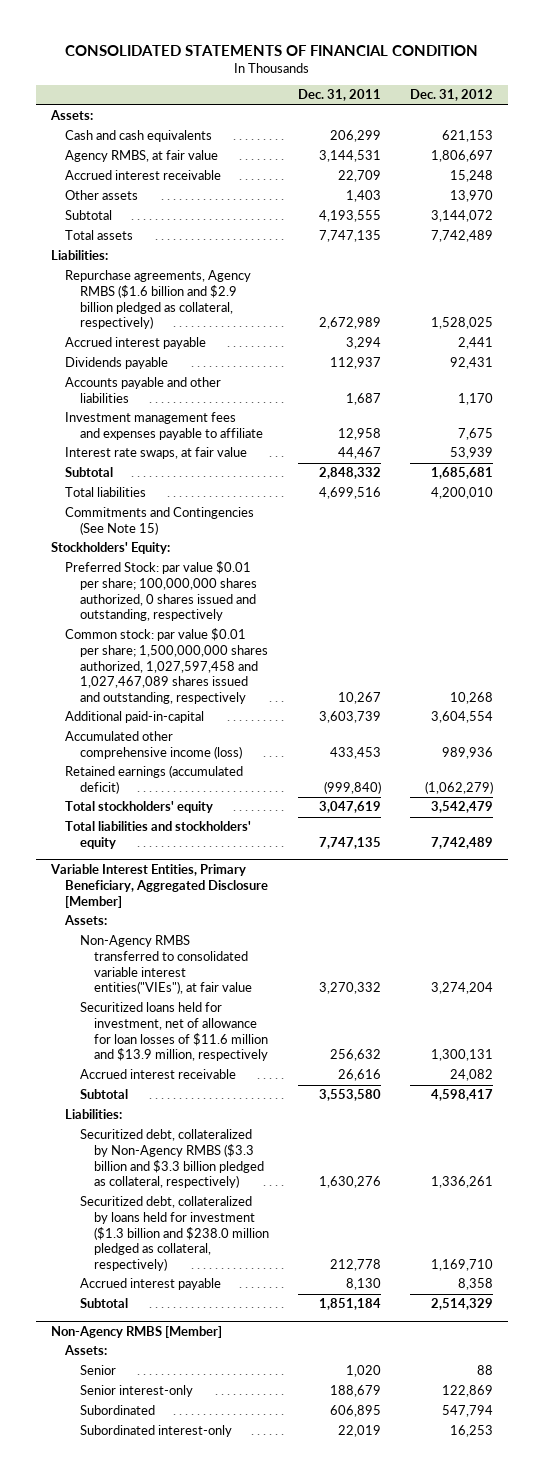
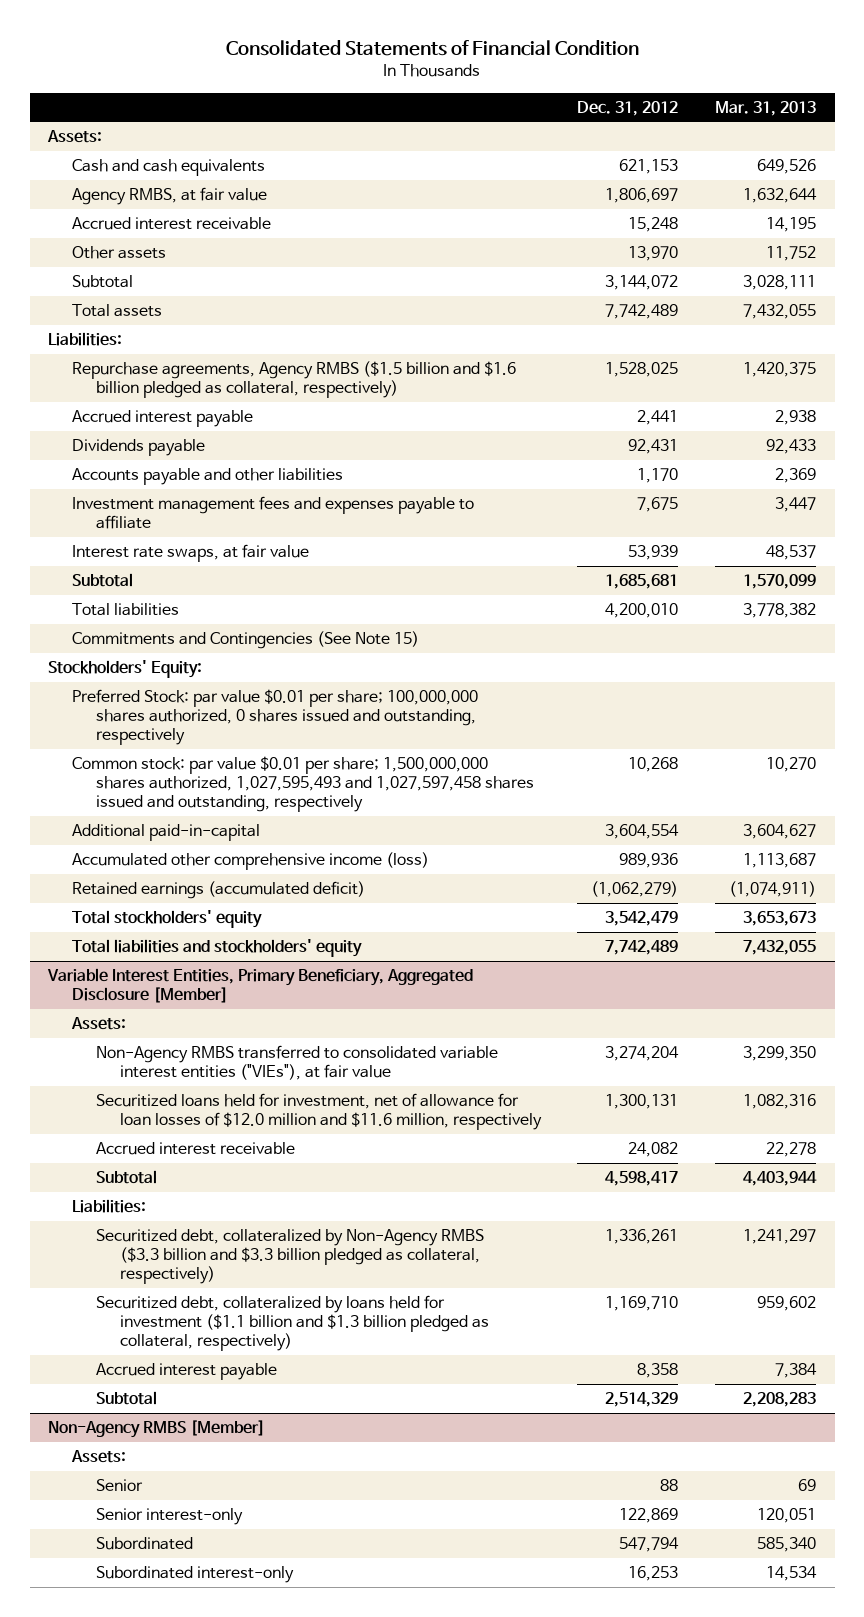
[64,44,478,56] CONSOLIDATED STATEMENTS OF FINANCIAL CONDITION -> [226,39,640,56] Consolidated Statements of Financial Condition
[298,89,382,102] Dec. 31, 2011 -> none
none -> [715,100,817,116] Mar. 31, 2013
[65,270,252,330] Repurchase agreements, Agency RMBS ($1.6 billion and $2.9 billion pledged as collateral, respectively) -> [72,361,517,399] Repurchase agreements, Agency RMBS ($1.5 billion and $1.6 billion pledged as collateral, respectively)
[65,628,268,705] Common stock: par value $0.01 per share; 1,500,000,000 shares authorized, 1,027,597,458 and 1,027,467,089 shares issued and outstanding, respectively -> [72,756,534,813] Common stock: par value $0.01 per share; 1,500,000,000 shares authorized, 1,027,595,493 and 1,027,597,458 shares issued and outstanding, respectively
[79,935,253,995] Non-Agency RMBS transferred to consolidated variable interest entities("VIEs"), at fair value -> [95,1045,498,1081] Non-Agency RMBS transferred to consolidated variable interest entities ("VIEs"), at fair value
[79,1002,269,1062] Securitized loans held for investment, net of allowance for loan losses of $11.6 million and $13.9 million, respectively -> [95,1093,542,1131] Securitized loans held for investment, net of allowance for loan losses of $12.0 million and $11.6 million, respectively
[79,1196,270,1272] Securitized debt, collateralized by loans held for investment ($1.3 billion and $238.0 million pledged as collateral, respectively) -> [95,1295,489,1352] Securitized debt, collateralized by loans held for investment ($1.1 billion and $1.3 billion pledged as collateral, respectively)

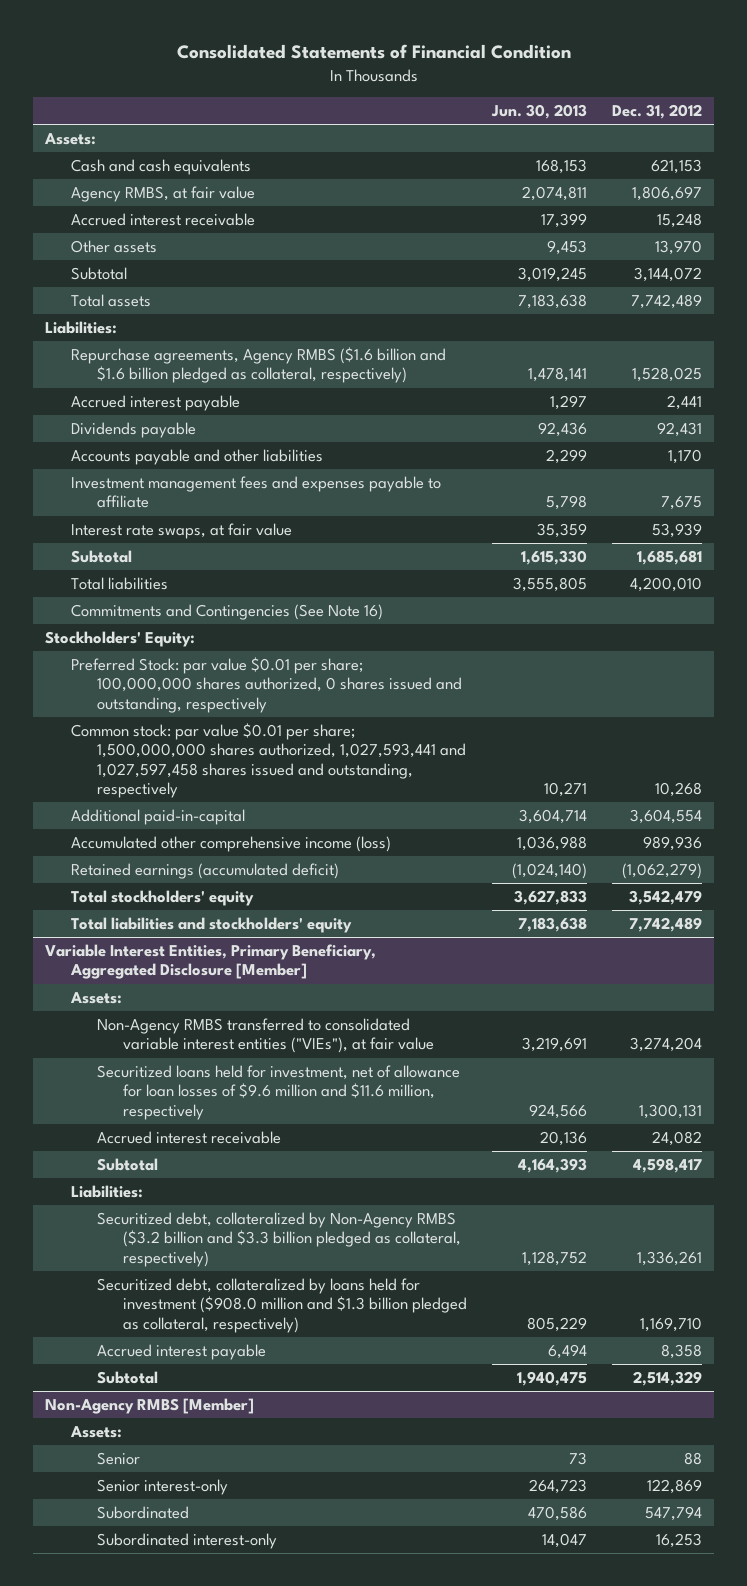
[715,100,817,116] Mar. 31, 2013 -> none
none -> [490,104,587,120] Jun. 30, 2013
[72,361,517,399] Repurchase agreements, Agency RMBS ($1.5 billion and $1.6 billion pledged as collateral, respectively) -> [71,347,447,384] Repurchase agreements, Agency RMBS ($1.6 billion and $1.6 billion pledged as collateral, respectively)
[72,631,420,650] Commitments and Contingencies (See Note 15) -> [71,604,384,621] Commitments and Contingencies (See Note 16)
[72,756,534,813] Common stock: par value $0.01 per share; 1,500,000,000 shares authorized, 1,027,595,493 and 1,027,597,458 shares issued and outstanding, respectively -> [71,723,467,798] Common stock: par value $0.01 per share; 1,500,000,000 shares authorized, 1,027,593,441 and 1,027,597,458 shares issued and outstanding, respectively
[95,1093,542,1131] Securitized loans held for investment, net of allowance for loan losses of $12.0 million and $11.6 million, respectively -> [97,1065,461,1120] Securitized loans held for investment, net of allowance for loan losses of $9.6 million and $11.6 million, respectively
[95,1229,484,1285] Securitized debt, collateralized by Non-Agency RMBS ($3.3 billion and $3.3 billion pledged as collateral, respectively) -> [97,1212,462,1267] Securitized debt, collateralized by Non-Agency RMBS ($3.2 billion and $3.3 billion pledged as collateral, respectively)
[95,1295,489,1352] Securitized debt, collateralized by loans held for investment ($1.1 billion and $1.3 billion pledged as collateral, respectively) -> [97,1278,468,1333] Securitized debt, collateralized by loans held for investment ($908.0 million and $1.3 billion pledged as collateral, respectively)

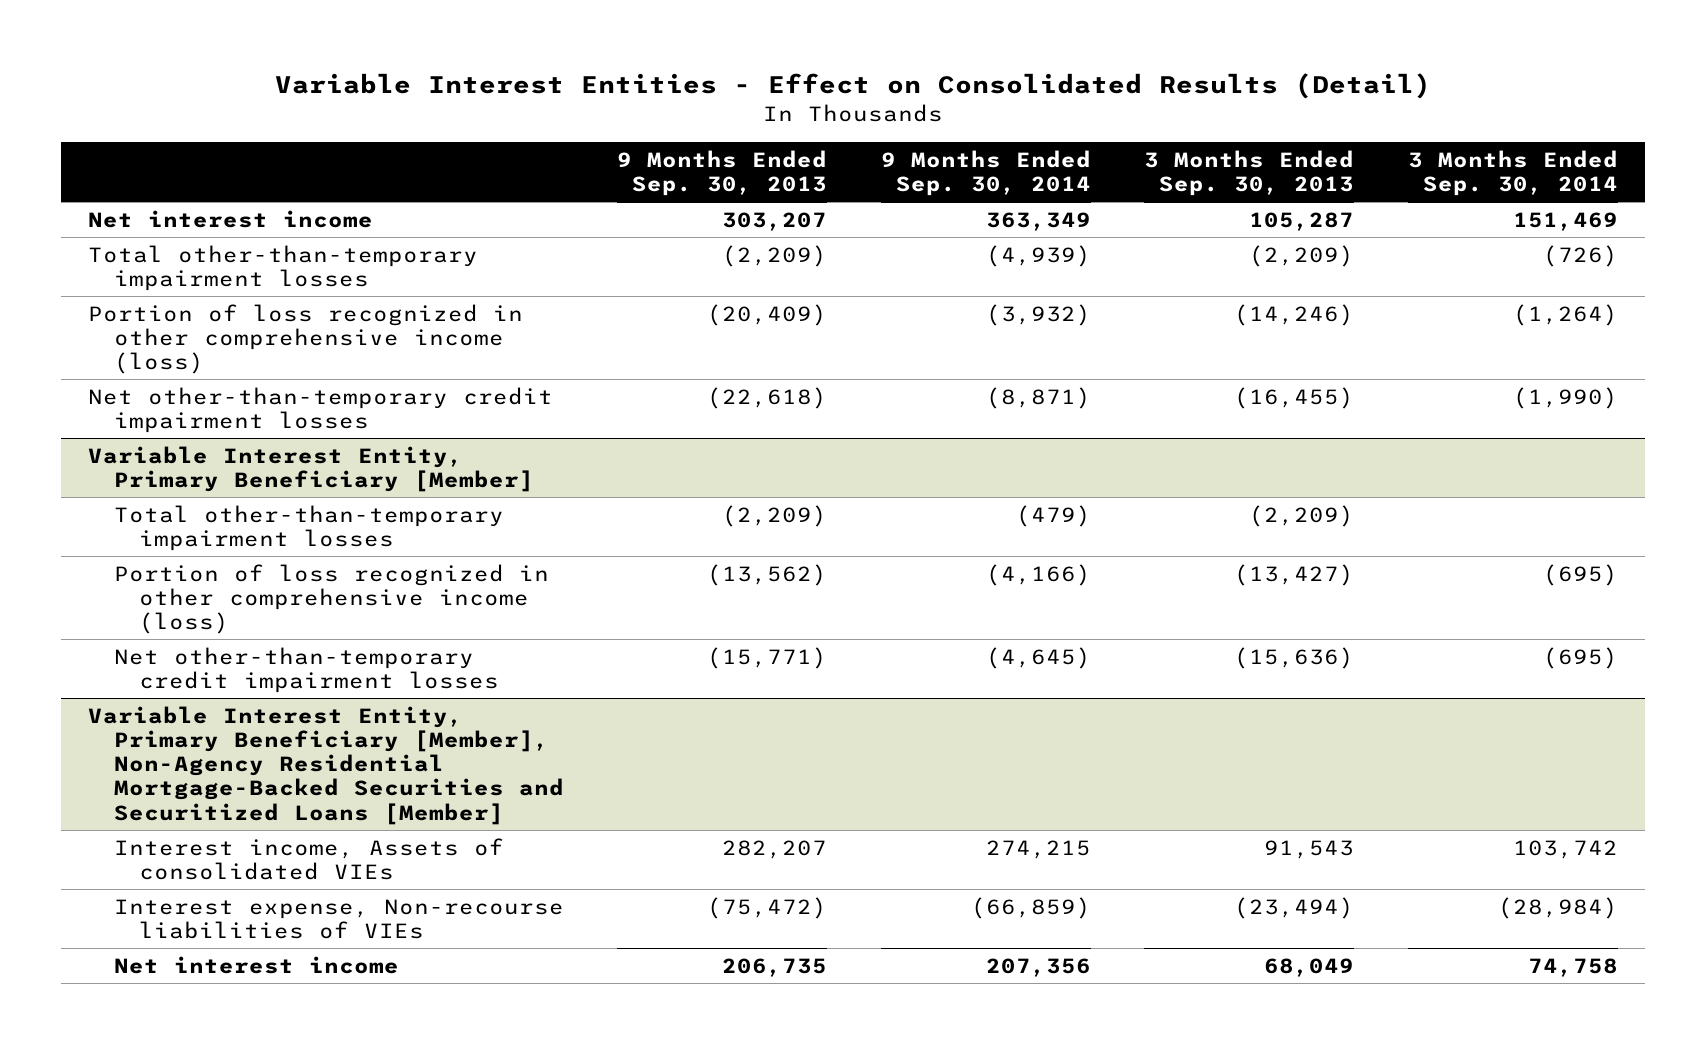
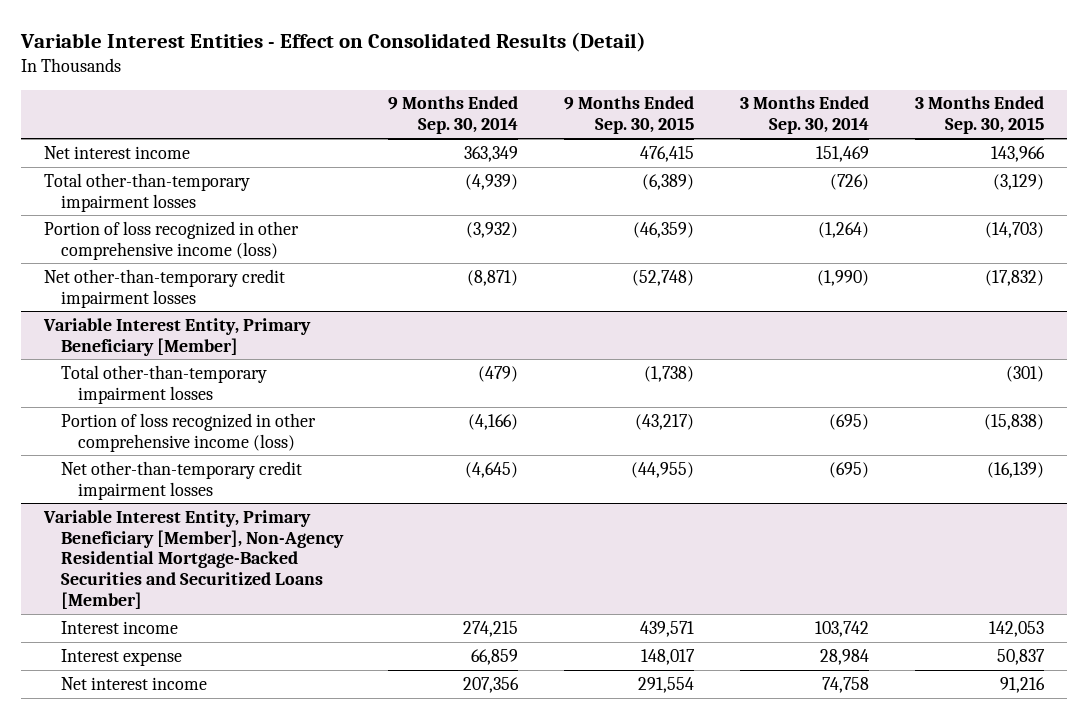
[617,149,828,197] 9 Months Ended Sep. 30, 2013 -> none
[1144,149,1355,197] 3 Months Ended Sep. 30, 2013 -> none
none -> [564,96,695,135] 9 Months Ended Sep. 30, 2015
none -> [914,96,1044,135] 3 Months Ended Sep. 30, 2015
[113,837,504,880] Interest income, Assets of consolidated VIEs -> [60,620,178,634] Interest income
[113,898,564,939] Interest expense, Non-recourse liabilities of VIEs -> [60,648,182,666] Interest expense
[970,896,1091,919] (66,859) -> [471,648,519,665] 66,859
[1498,896,1619,919] (28,984) -> [820,648,870,665] 28,984

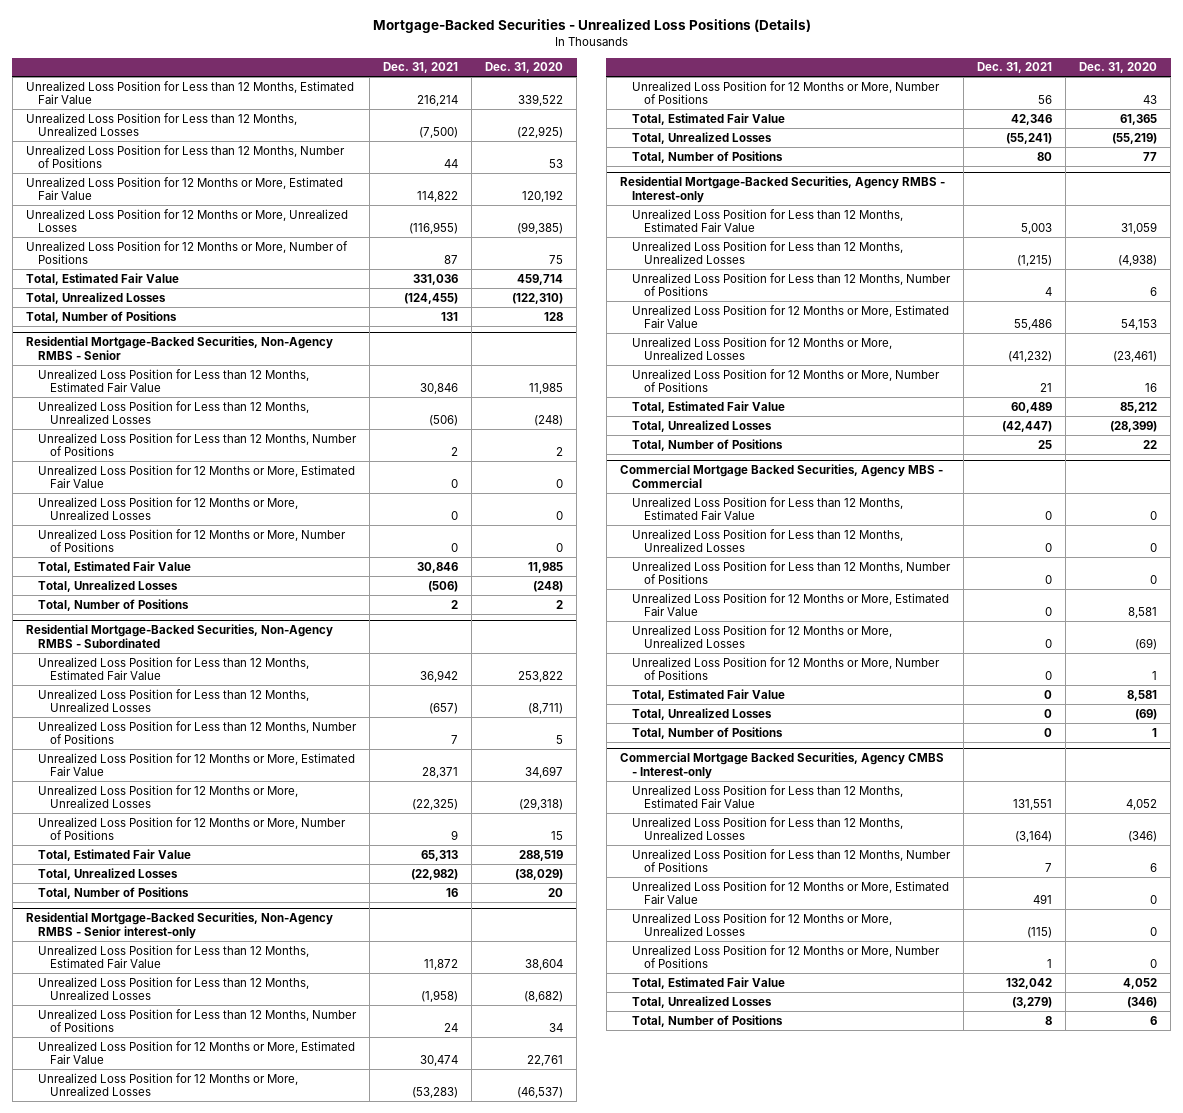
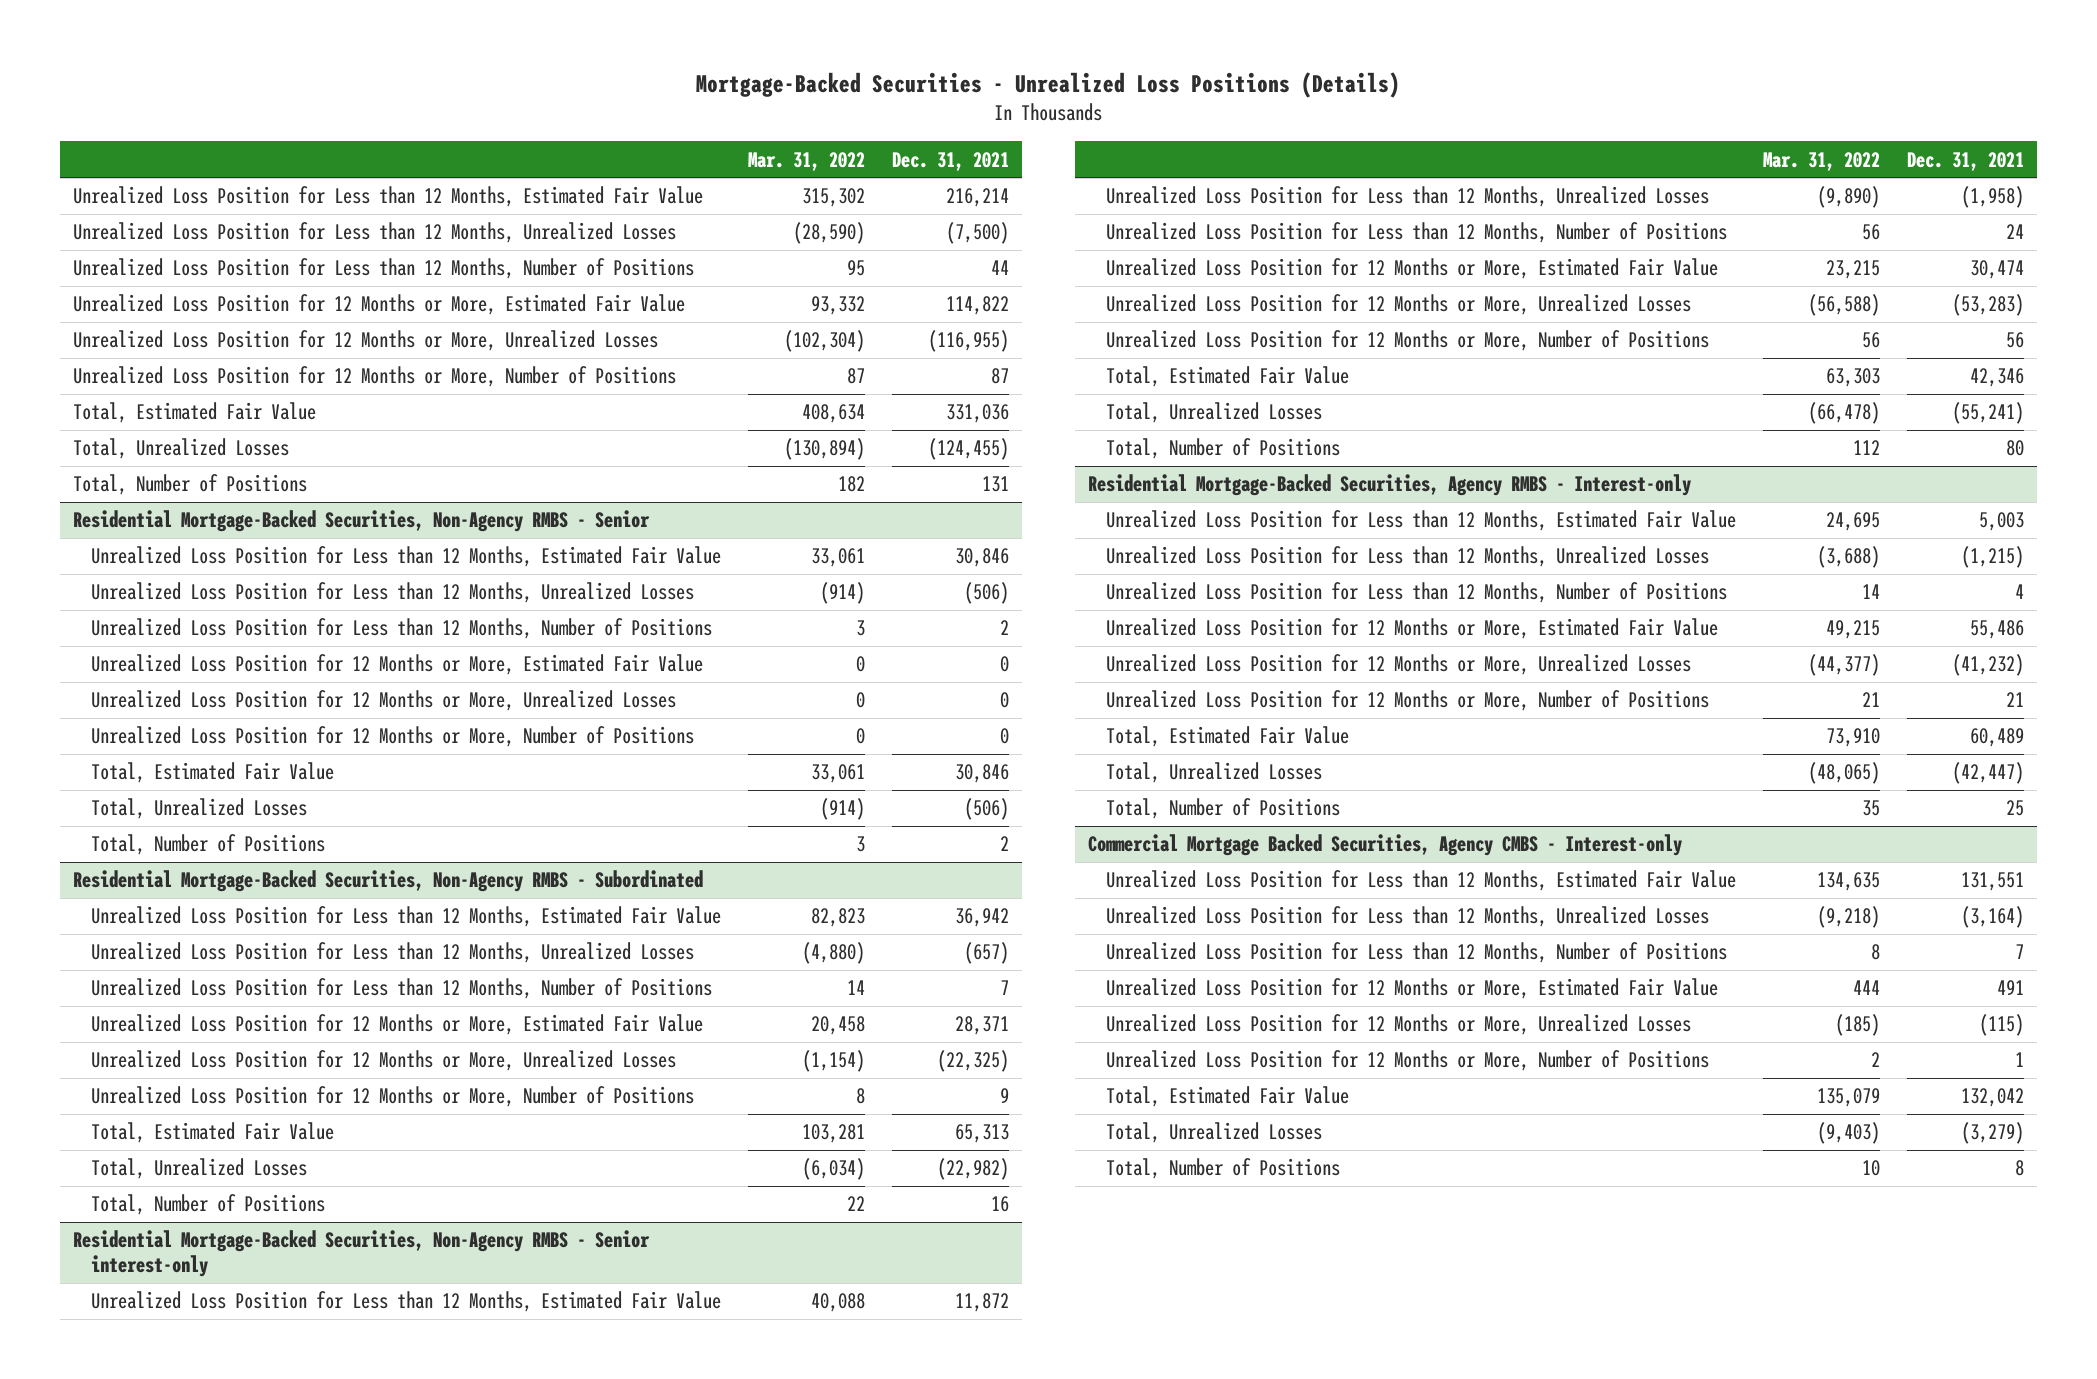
[485,62,564,74] Dec. 31, 2020 -> none
none -> [747,151,865,171] Mar. 31, 2022
[619,464,943,489] Commercial Mortgage Backed Securities, Agency MBS - Commercial -> none
[631,496,903,521] Unrealized Loss Position for Less than 12 Months, Estimated Fair Value -> none
[631,528,903,553] Unrealized Loss Position for Less than 12 Months, Unrealized Losses -> none
[631,560,951,585] Unrealized Loss Position for Less than 12 Months, Number of Positions -> none
[631,592,949,617] Unrealized Loss Position for 12 Months or More, Estimated Fair Value -> none
[631,624,892,649] Unrealized Loss Position for 12 Months or More, Unrealized Losses -> none
[631,656,940,681] Unrealized Loss Position for 12 Months or More, Number of Positions -> none
[631,688,785,701] Total, Estimated Fair Value -> none
[631,707,772,720] Total, Unrealized Losses -> none
[631,726,783,739] Total, Number of Positions -> none

